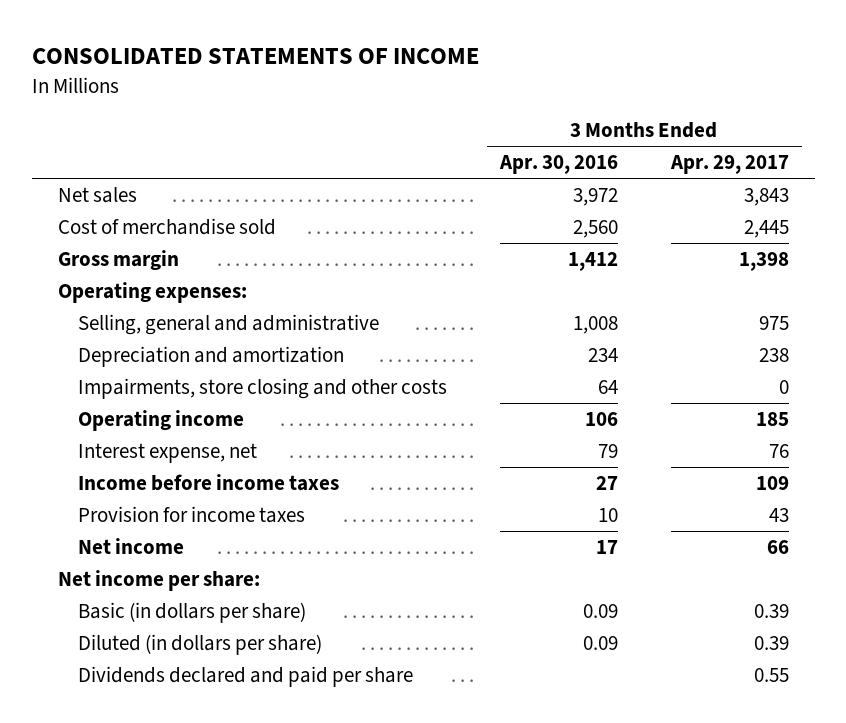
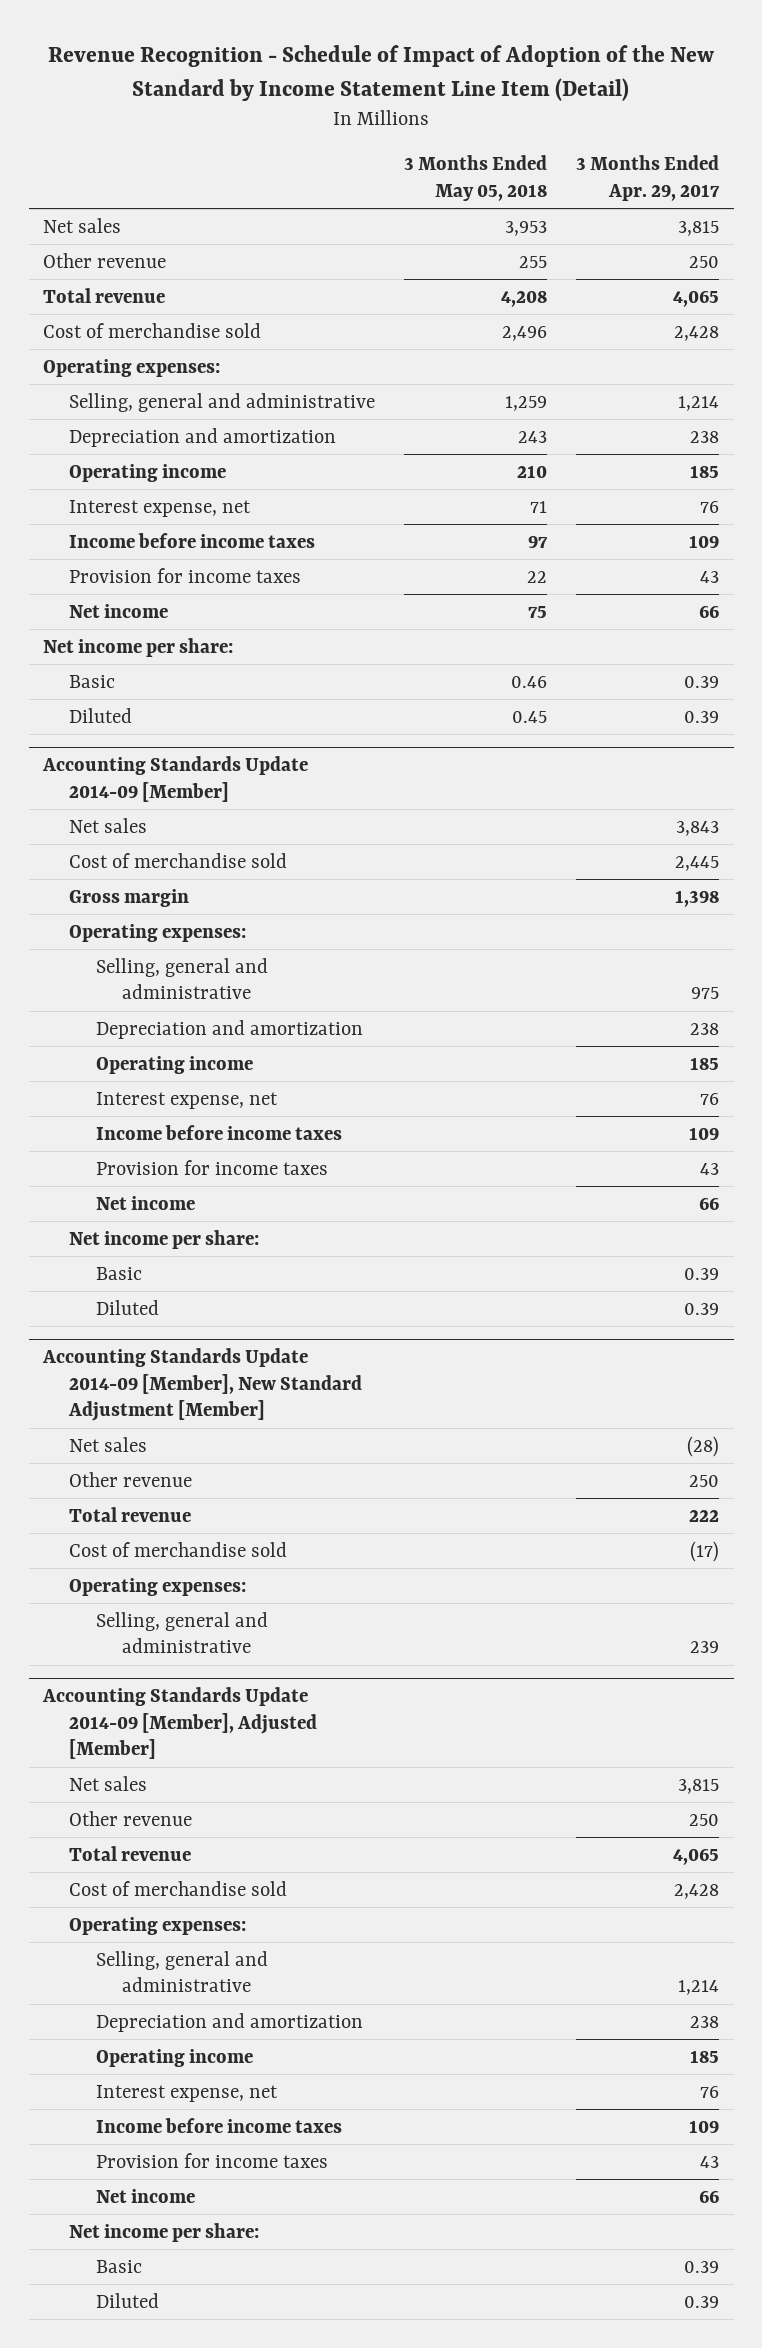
[31,48,479,65] CONSOLIDATED STATEMENTS OF INCOME -> [48,45,715,101] Revenue Recognition - Schedule of Impact of Adoption of the New Standard by Income Statement Line Item (Detail)
[498,155,618,175] Apr. 30, 2016 -> none
none -> [404,155,548,201] 3 Months Ended May 05, 2018
none -> [43,217,122,233] Net sales
none -> [43,252,167,268] Other revenue
none -> [43,287,166,303] Total revenue
none -> [43,322,262,338] Cost of merchandise sold
none -> [43,358,221,377] Operating expenses:
none -> [69,392,376,412] Selling, general and administrative
none -> [69,427,337,447] Depreciation and amortization
none -> [69,463,227,482] Operating income
none -> [69,499,252,517] Interest expense, net
none -> [69,532,316,548] Income before income taxes
none -> [69,567,302,583] Provision for income taxes
none -> [69,603,169,618] Net income
none -> [43,637,234,657] Net income per share:
none -> [69,674,116,688] Basic
none -> [69,707,133,723] Diluted
none -> [42,756,309,802] Accounting Standards Update 2014-09 [Member]
[78,378,448,400] Impairments, store closing and other costs -> none
[78,666,414,688] Dividends declared and paid per share -> none
[78,602,307,624] Basic (in dollars per share) -> [95,1266,142,1280] Basic
[78,634,323,656] Diluted (in dollars per share) -> [95,1299,159,1315] Diluted
none -> [42,1348,363,1422] Accounting Standards Update 2014-09 [Member], New Standard Adjustment [Member]
none -> [69,1436,148,1452] Net sales
none -> [69,1471,193,1487] Other revenue
none -> [69,1506,192,1522] Total revenue
none -> [69,1541,288,1557] Cost of merchandise sold
none -> [69,1577,247,1596] Operating expenses:
none -> [95,1611,268,1654] Selling, general and administrative
none -> [42,1687,318,1760] Accounting Standards Update 2014-09 [Member], Adjusted [Member]
none -> [69,1775,148,1791] Net sales
none -> [69,1810,193,1826] Other revenue
none -> [69,1845,192,1861] Total revenue
none -> [69,1880,288,1896] Cost of merchandise sold
none -> [69,1916,247,1935] Operating expenses:
none -> [95,1950,268,1993] Selling, general and administrative
none -> [95,2012,363,2032] Depreciation and amortization
none -> [95,2048,253,2067] Operating income
none -> [95,2084,278,2102] Interest expense, net
none -> [95,2117,342,2133] Income before income taxes
none -> [95,2152,328,2168] Provision for income taxes
none -> [95,2188,195,2203] Net income
none -> [69,2222,260,2242] Net income per share:
none -> [95,2259,142,2273] Basic
none -> [95,2292,159,2308] Diluted

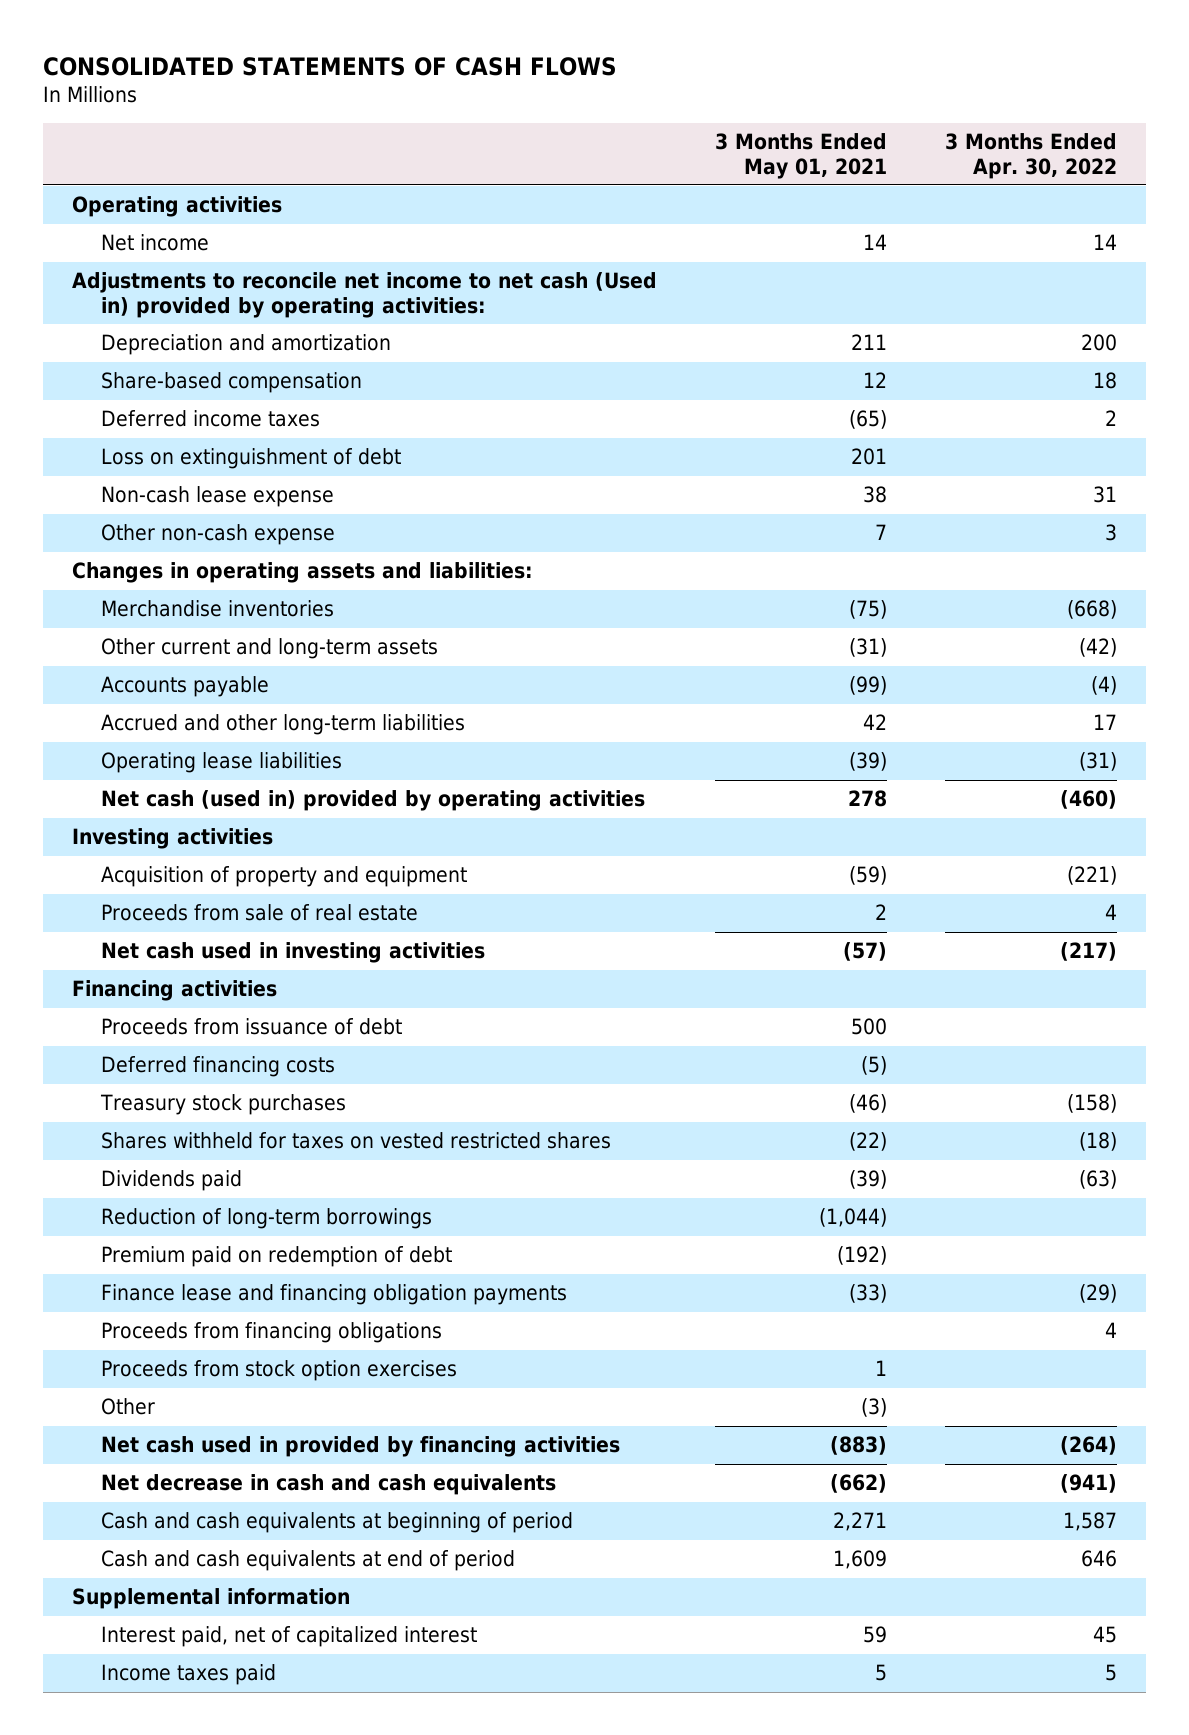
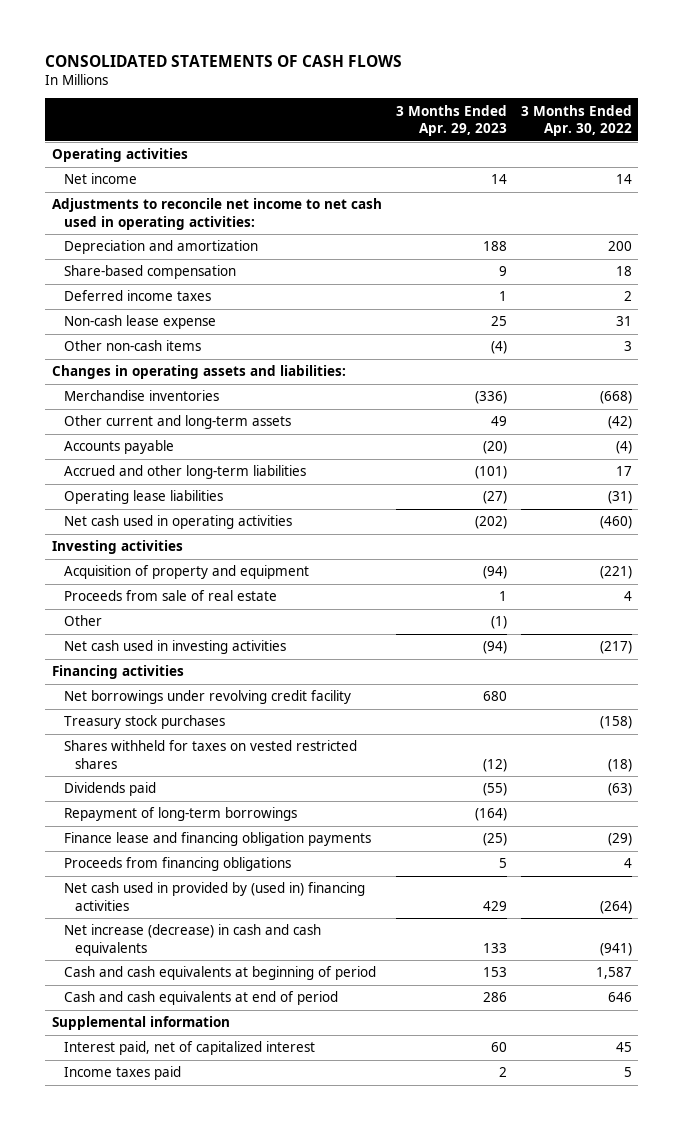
[714,133,887,179] 3 Months Ended May 01, 2021 -> none
none -> [395,104,507,137] 3 Months Ended Apr. 29, 2023
[72,272,658,318] Adjustments to reconcile net income to net cash (Used in) provided by operating activities: -> [52,198,383,230] Adjustments to reconcile net income to net cash used in operating activities:
[100,448,401,470] Loss on extinguishment of debt -> none
[100,524,335,546] Other non-cash expense -> [63,340,201,352] Other non-cash items
[100,790,645,812] Net cash (used in) provided by operating activities -> [63,515,292,530] Net cash used in operating activities
[100,1398,155,1416] Other -> [63,615,102,627] Other
[100,1018,402,1036] Proceeds from issuance of debt -> none
[100,1056,335,1078] Deferred financing costs -> none
none -> [63,690,351,705] Net borrowings under revolving credit facility
[100,1246,452,1268] Premium paid on redemption of debt -> none
[100,1208,432,1230] Reduction of long-term borrowings -> [63,807,297,822] Repayment of long-term borrowings
[100,1360,457,1382] Proceeds from stock option exercises -> none
[100,1436,620,1458] Net cash used in provided by financing activities -> [63,882,365,911] Net cash used in provided by (used in) financing activities
[100,1474,556,1496] Net decrease in cash and cash equivalents -> [63,924,321,956] Net increase (decrease) in cash and cash equivalents

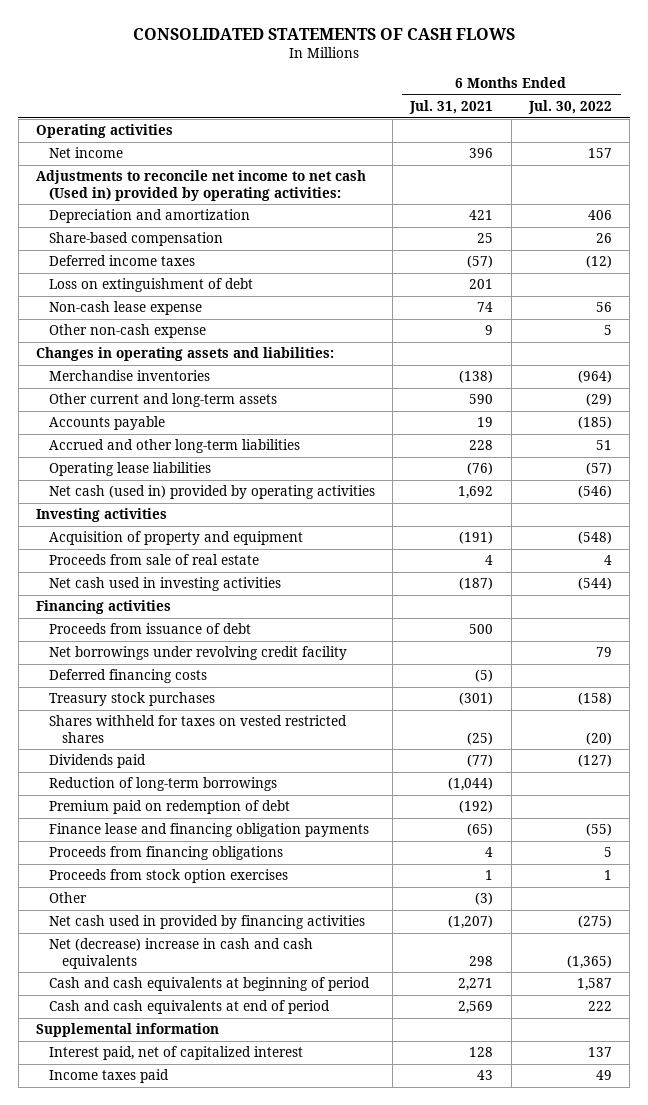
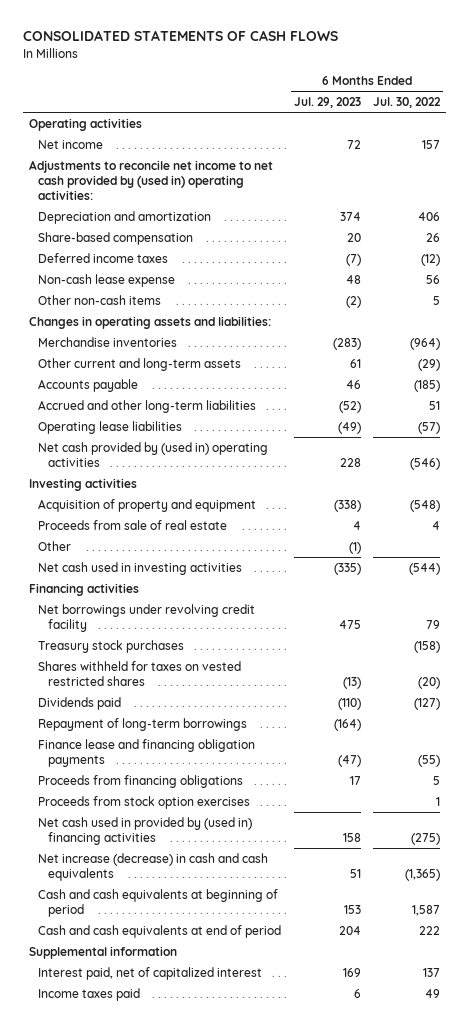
[409,100,494,115] Jul. 31, 2021 -> none
none -> [293,96,361,108] Jul. 29, 2023
[36,170,367,201] Adjustments to reconcile net income to net cash (Used in) provided by operating activities: -> [28,159,273,200] Adjustments to reconcile net income to net cash provided by (used in) operating activities:
[48,278,253,293] Loss on extinguishment of debt -> none
[48,324,206,339] Other non-cash expense -> [38,294,162,305] Other non-cash items
[48,485,375,500] Net cash (used in) provided by operating activities -> [38,441,269,467] Net cash provided by (used in) operating activities
[48,892,87,904] Other -> [38,540,72,551] Other
[48,623,251,635] Proceeds from issuance of debt -> none
[48,669,207,684] Deferred financing costs -> none
[48,800,290,815] Premium paid on redemption of debt -> none
[48,777,277,792] Reduction of long-term borrowings -> [38,717,248,731] Repayment of long-term borrowings
[48,915,365,930] Net cash used in provided by financing activities -> [38,816,253,845] Net cash used in provided by (used in) financing activities
[48,938,313,969] Net (decrease) increase in cash and cash equivalents -> [38,852,269,881] Net increase (decrease) in cash and cash equivalents

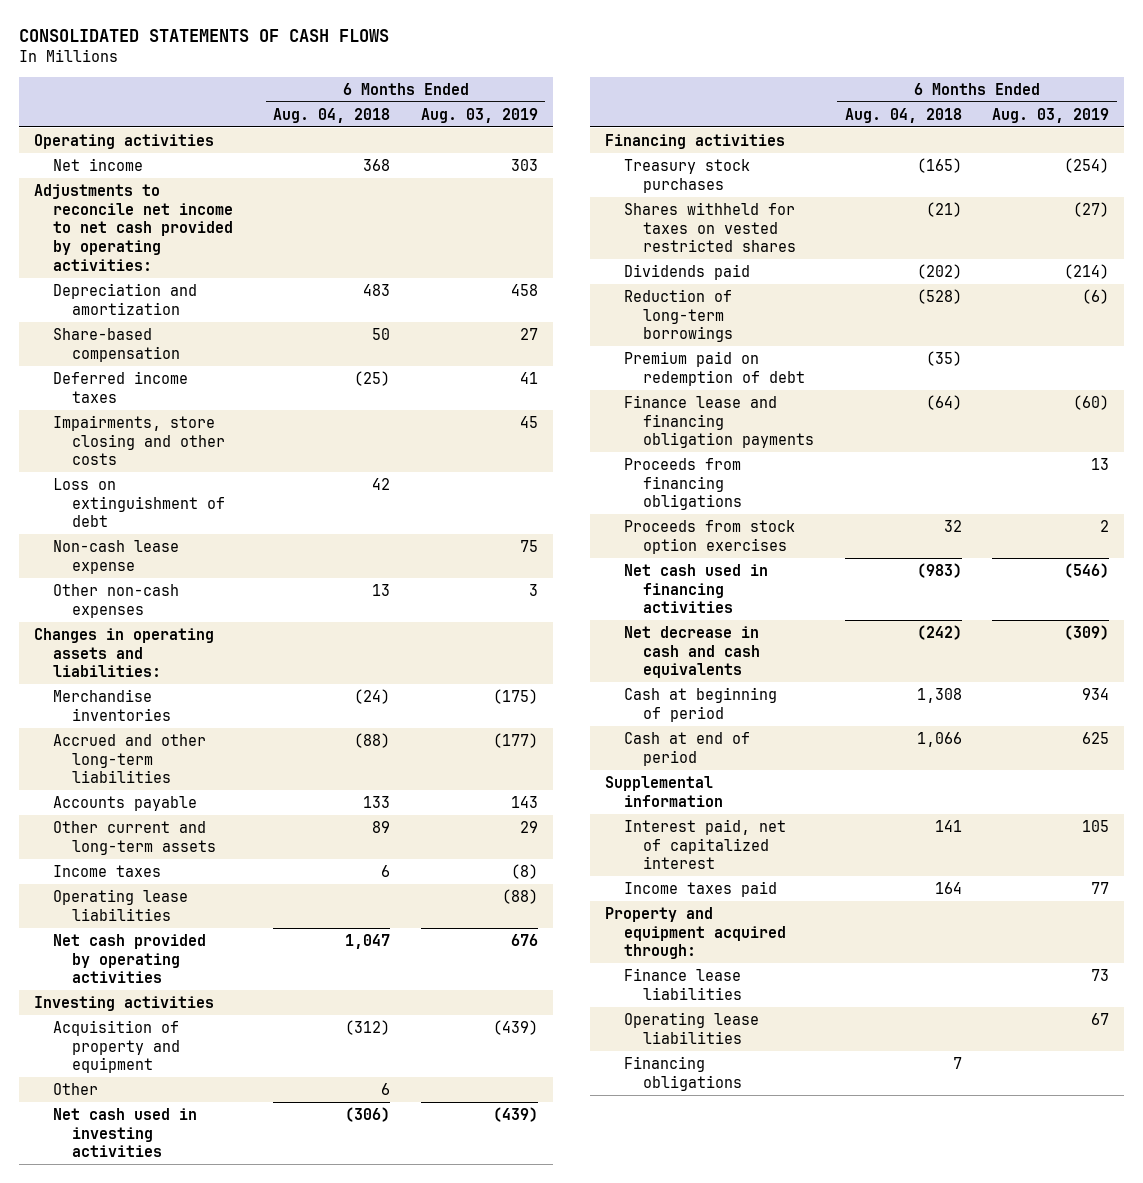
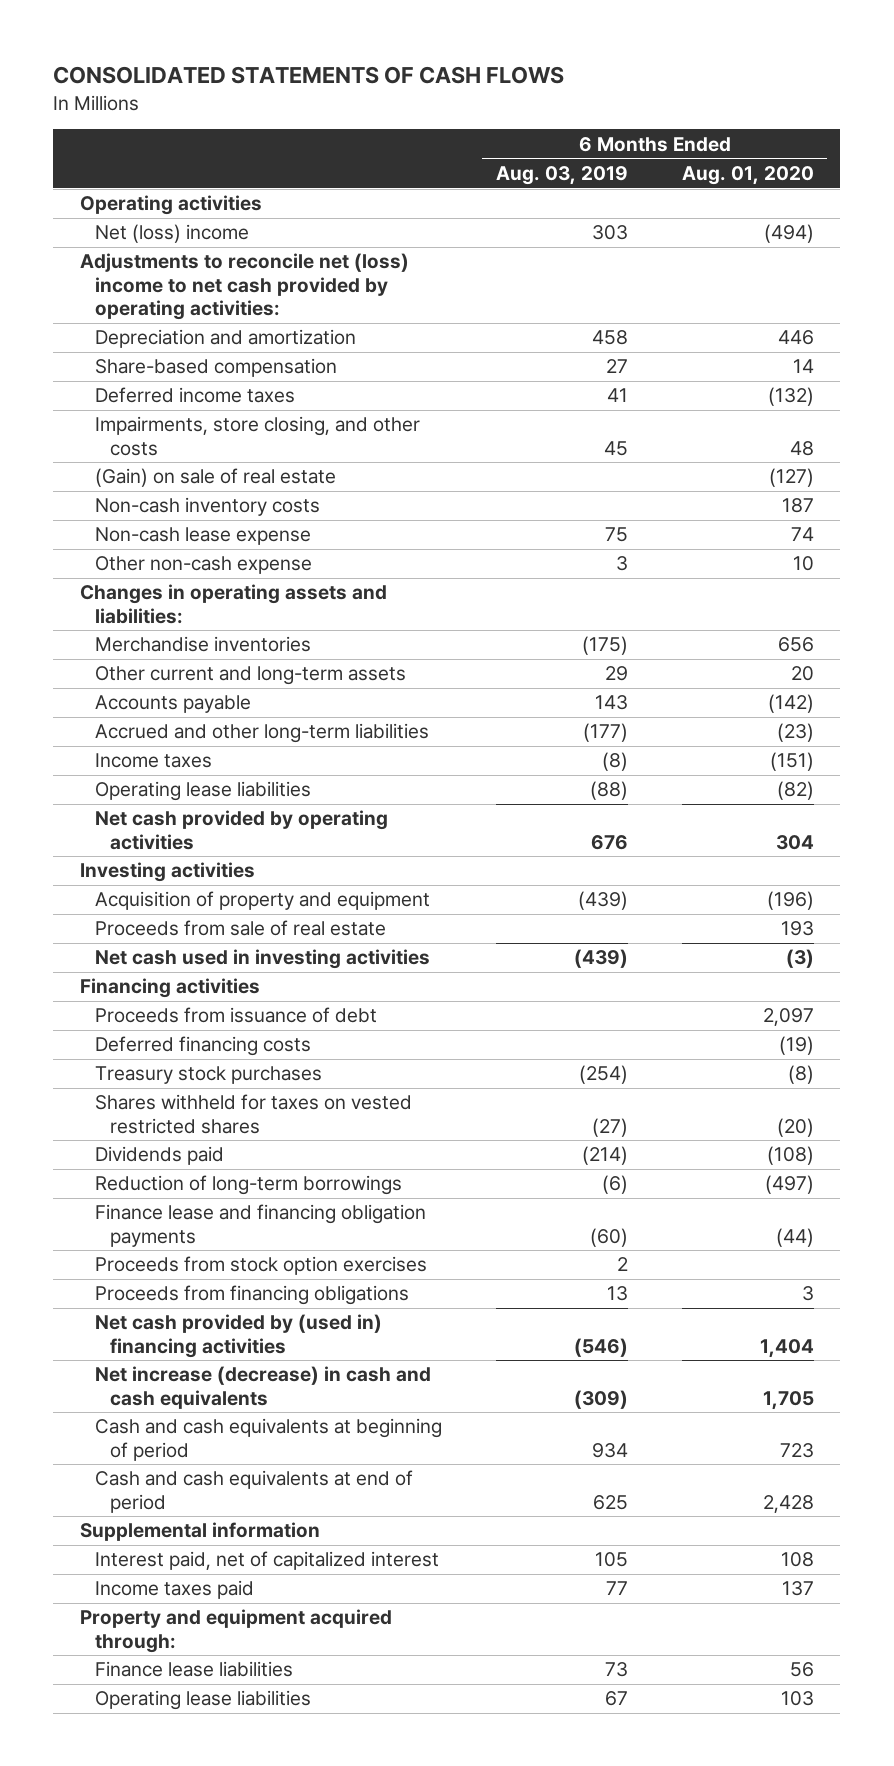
[273,107,391,123] Aug. 04, 2018 -> none
none -> [681,165,814,185] Aug. 01, 2020
[53,157,144,171] Net income -> [94,224,249,244] Net (loss) income
[34,183,234,272] Adjustments to reconcile net income to net cash provided by operating activities: -> [80,253,410,321] Adjustments to reconcile net (loss) income to net cash provided by operating activities:
[53,477,226,528] Loss on extinguishment of debt -> none
[53,414,226,466] Impairments, store closing and other costs -> [94,416,420,456] Impairments, store closing, and other costs
none -> [94,468,336,488] (Gain) on sale of real estate
none -> [94,497,320,517] Non-cash inventory costs
[53,583,180,618] Other non-cash expenses -> [94,556,312,575] Other non-cash expense
[53,795,198,811] Accounts payable -> [94,695,251,714] Accounts payable
[53,733,207,784] Accrued and other long-term liabilities -> [94,723,429,744] Accrued and other long-term liabilities
[53,1082,99,1095] Other -> none
none -> [94,920,386,937] Proceeds from sale of real estate
none -> [94,1007,377,1024] Proceeds from issuance of debt
none -> [94,1036,311,1057] Deferred financing costs
[624,350,806,386] Premium paid on redemption of debt -> none
[624,457,743,511] Proceeds from financing obligations -> [94,1285,409,1306] Proceeds from financing obligations
[624,563,769,614] Net cash used in financing activities -> [94,1314,382,1358] Net cash provided by (used in) financing activities
[624,625,761,679] Net decrease in cash and cash equivalents -> [94,1366,431,1409] Net increase (decrease) in cash and cash equivalents
[624,686,778,722] Cash at beginning of period -> [94,1418,442,1461] Cash and cash equivalents at beginning of period
[624,731,751,766] Cash at end of period -> [94,1470,413,1513] Cash and cash equivalents at end of period
[624,1055,743,1091] Financing obligations -> none

